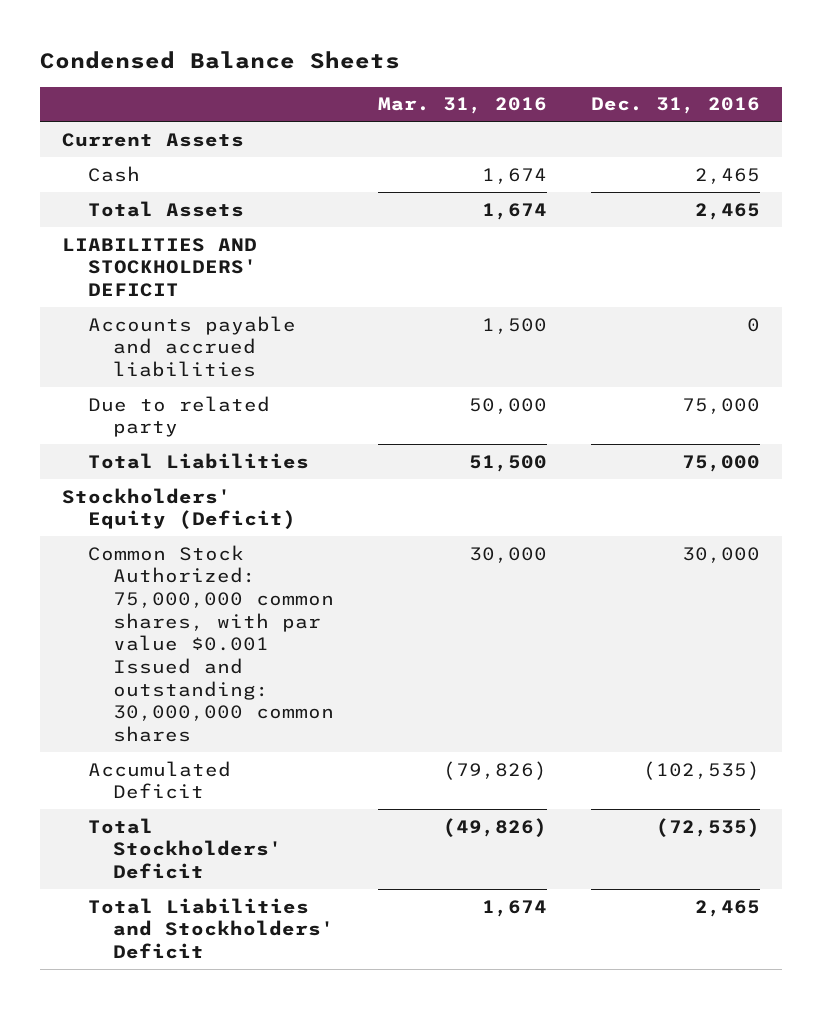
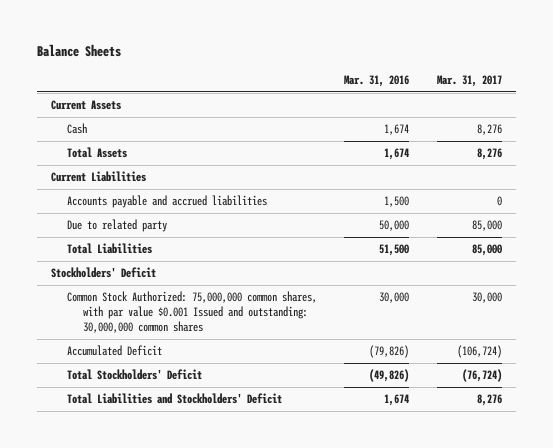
[40,51,401,70] Condensed Balance Sheets -> [37,43,122,57] Balance Sheets
[590,97,760,115] Dec. 31, 2016 -> none
none -> [436,75,502,88] Mar. 31, 2017
[62,237,258,297] LIABILITIES AND STOCKHOLDERS' DEFICIT -> none
none -> [50,171,146,183] Current Liabilities
[62,487,296,530] Stockholders' Equity (Deficit) -> [50,267,156,279] Stockholders' Deficit

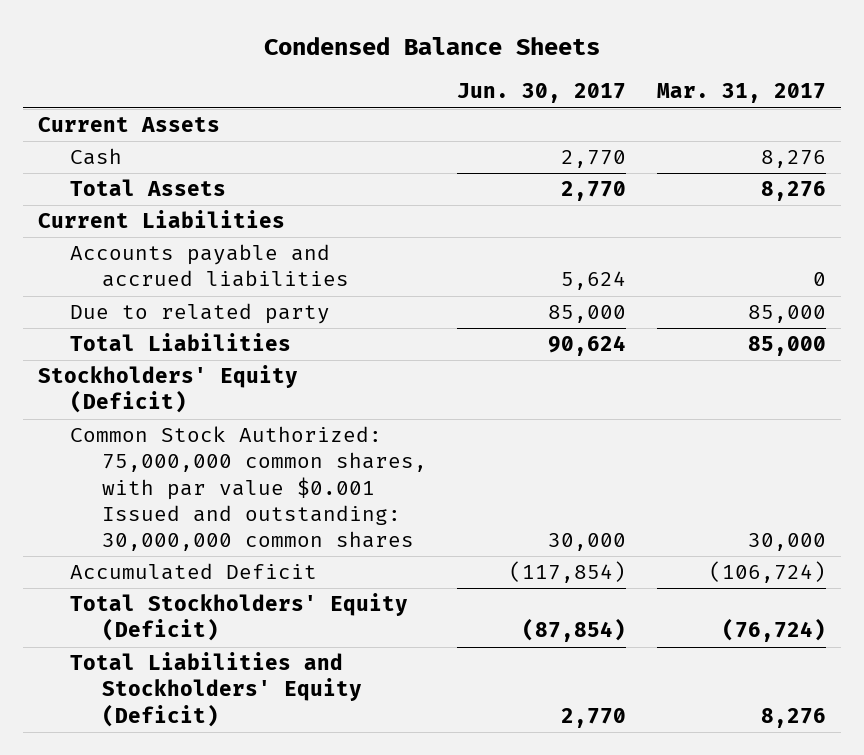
[37,43,122,57] Balance Sheets -> [263,36,600,55] Condensed Balance Sheets
[344,75,410,88] Mar. 31, 2016 -> none
none -> [457,83,627,104] Jun. 30, 2017
[50,267,156,279] Stockholders' Deficit -> [38,365,299,414] Stockholders' Equity (Deficit)
[66,369,202,381] Total Stockholders' Deficit -> [70,593,409,642] Total Stockholders' Equity (Deficit)
[66,393,282,405] Total Liabilities and Stockholders' Deficit -> [70,652,363,727] Total Liabilities and Stockholders' Equity (Deficit)

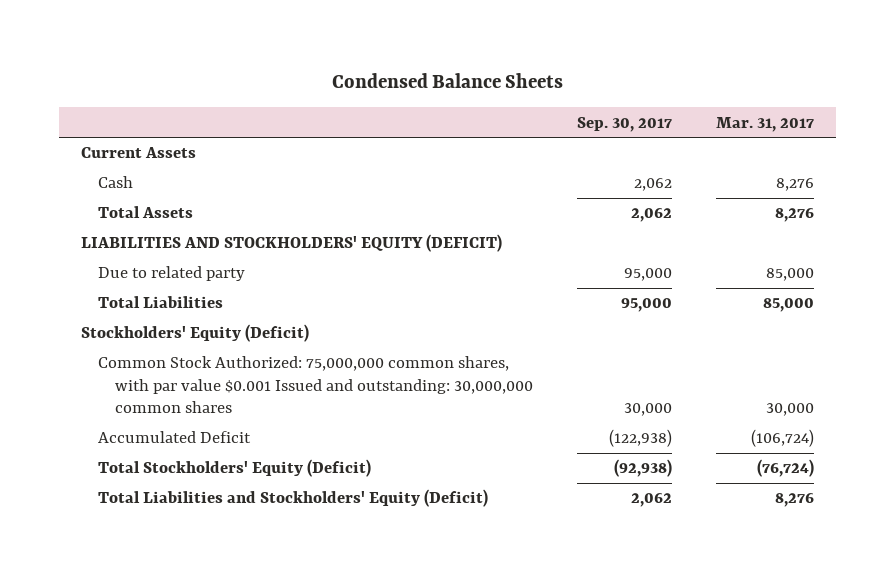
[457,83,627,104] Jun. 30, 2017 -> none
none -> [577,116,673,132] Sep. 30, 2017
[38,210,286,229] Current Liabilities -> none
[70,244,350,288] Accounts payable and accrued liabilities -> none
none -> [80,234,502,253] LIABILITIES AND STOCKHOLDERS' EQUITY (DEFICIT)

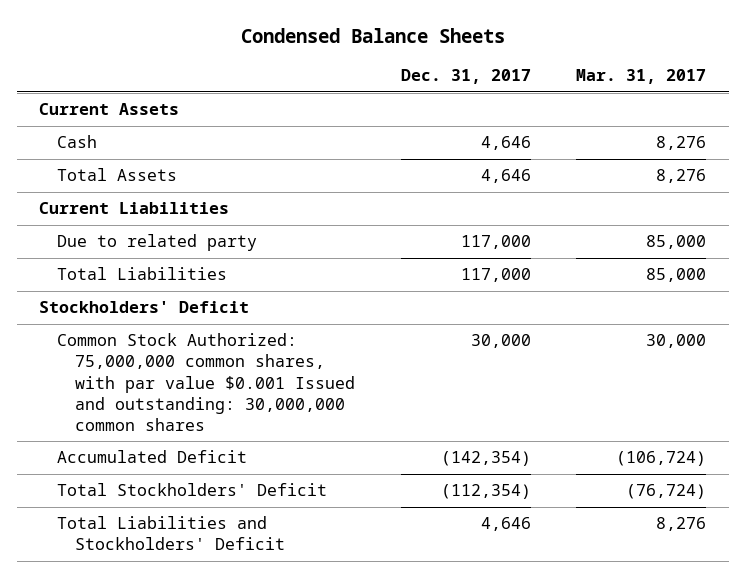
[577,116,673,132] Sep. 30, 2017 -> none
none -> [400,69,531,85] Dec. 31, 2017
[80,234,502,253] LIABILITIES AND STOCKHOLDERS' EQUITY (DEFICIT) -> none
none -> [39,202,230,215] Current Liabilities
[80,324,309,343] Stockholders' Equity (Deficit) -> [39,301,250,314] Stockholders' Deficit
[98,459,372,478] Total Stockholders' Equity (Deficit) -> [57,483,328,497] Total Stockholders' Deficit
[98,489,489,508] Total Liabilities and Stockholders' Equity (Deficit) -> [57,516,286,551] Total Liabilities and Stockholders' Deficit

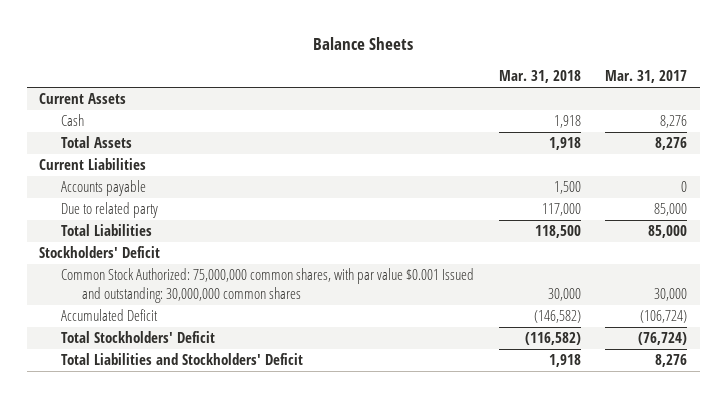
[240,27,505,43] Condensed Balance Sheets -> [313,37,414,51] Balance Sheets
[400,69,531,85] Dec. 31, 2017 -> none
none -> [498,70,581,84] Mar. 31, 2018
none -> [60,180,146,197] Accounts payable

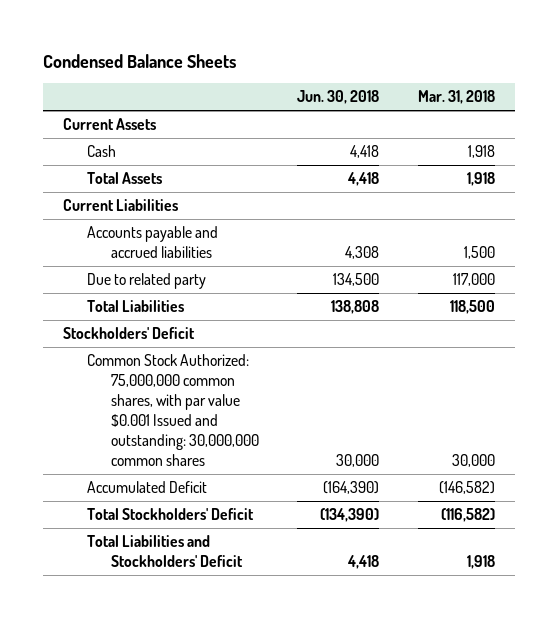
[313,37,414,51] Balance Sheets -> [43,53,237,68] Condensed Balance Sheets
[605,70,688,84] Mar. 31, 2017 -> none
none -> [297,90,380,105] Jun. 30, 2018
[60,180,146,197] Accounts payable -> [86,226,218,259] Accounts payable and accrued liabilities

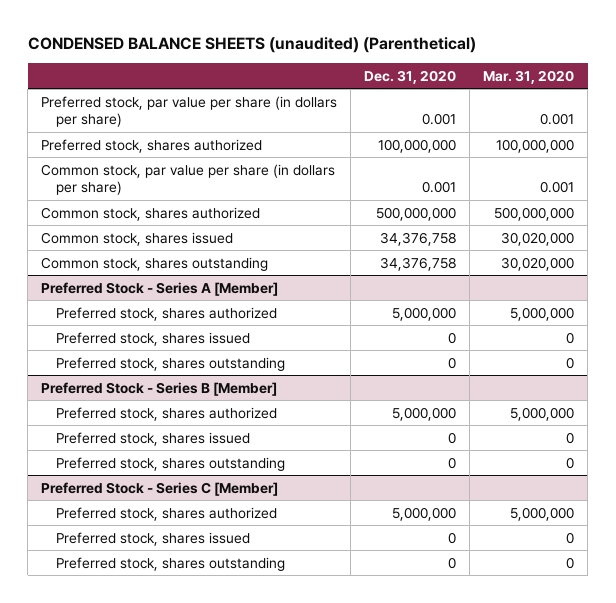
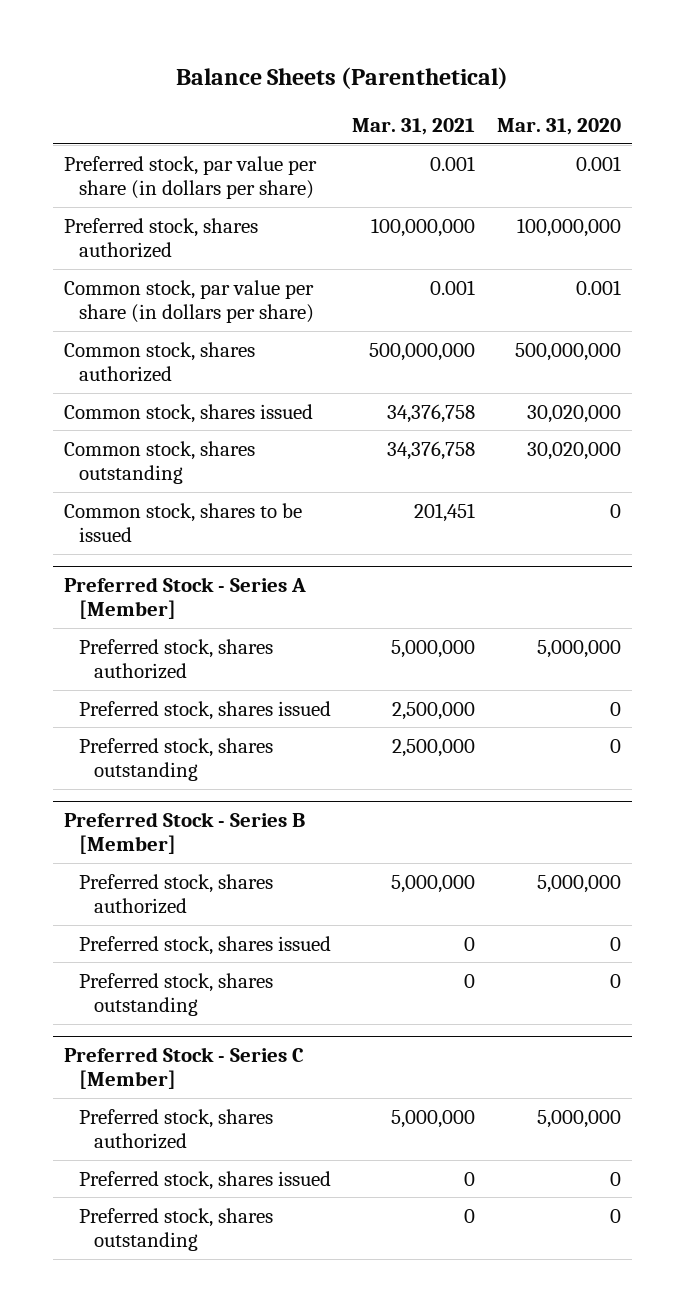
[27,37,476,54] CONDENSED BALANCE SHEETS (unaudited) (Parenthetical) -> [176,67,509,90] Balance Sheets (Parenthetical)
[364,69,457,84] Dec. 31, 2020 -> none
none -> [352,118,476,136] Mar. 31, 2021
none -> [63,502,302,543] Common stock, shares to be issued

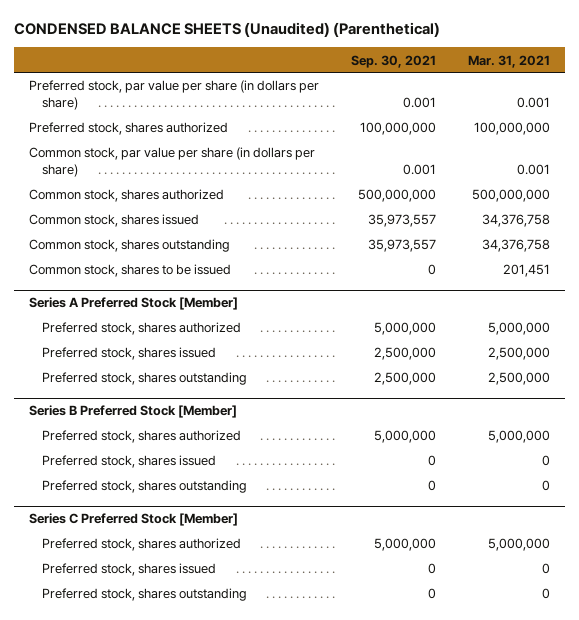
[176,67,509,90] Balance Sheets (Parenthetical) -> [13,22,440,38] CONDENSED BALANCE SHEETS (Unaudited) (Parenthetical)
[496,118,621,136] Mar. 31, 2020 -> none
none -> [351,54,437,68] Sep. 30, 2021
[63,576,306,620] Preferred Stock - Series A [Member] -> [29,297,239,311] Series A Preferred Stock [Member]
[63,811,305,855] Preferred Stock - Series B [Member] -> [29,405,238,419] Series B Preferred Stock [Member]
[63,1046,304,1090] Preferred Stock - Series C [Member] -> [29,513,239,527] Series C Preferred Stock [Member]

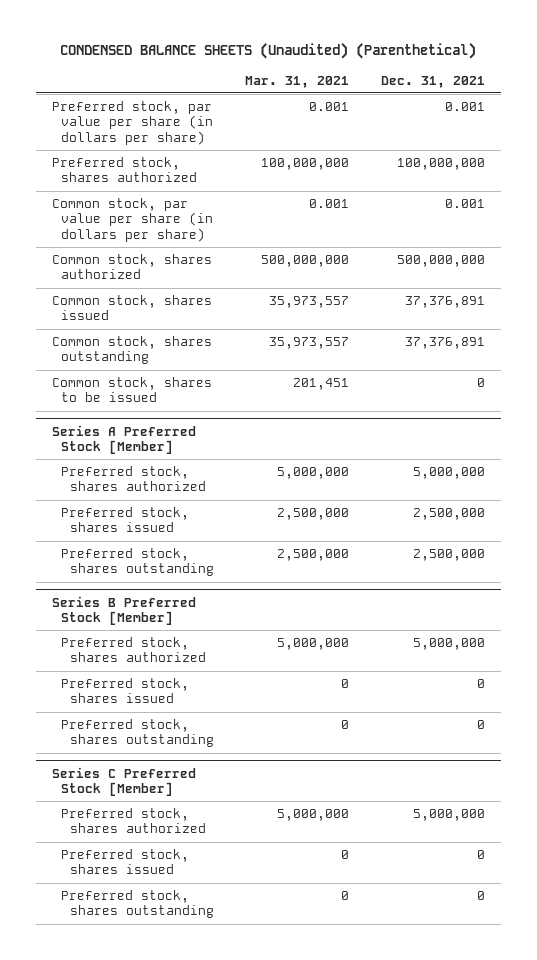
[351,54,437,68] Sep. 30, 2021 -> none
none -> [380,75,485,88] Dec. 31, 2021
[481,214,550,228] 34,376,758 -> [269,295,350,308] 35,973,557
[481,239,550,253] 34,376,758 -> [269,336,350,349] 35,973,557

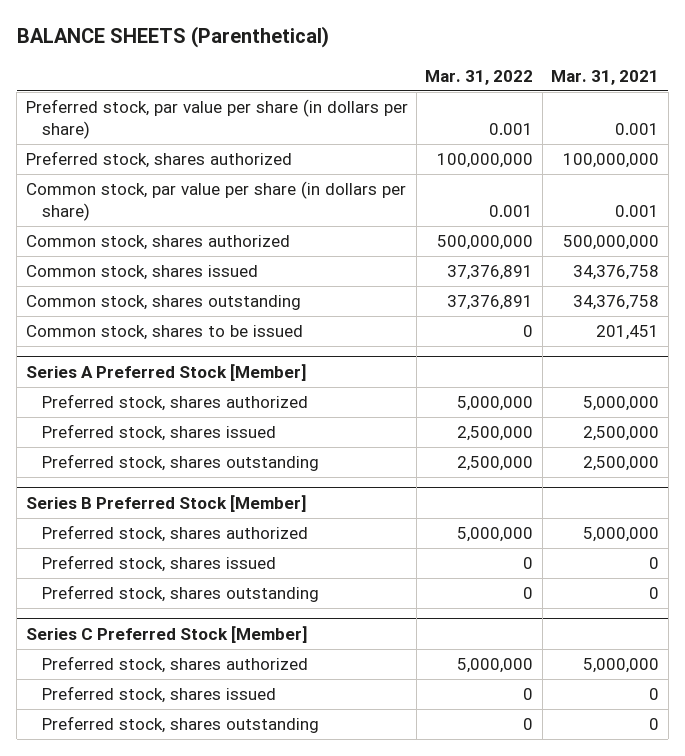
[60,43,477,60] CONDENSED BALANCE SHEETS (Unaudited) (Parenthetical) -> [16,26,329,49] BALANCE SHEETS (Parenthetical)
[380,75,485,88] Dec. 31, 2021 -> none
none -> [425,69,534,85] Mar. 31, 2022
[269,295,350,308] 35,973,557 -> [573,265,660,281] 34,376,758
[269,336,350,349] 35,973,557 -> [573,295,660,311] 34,376,758

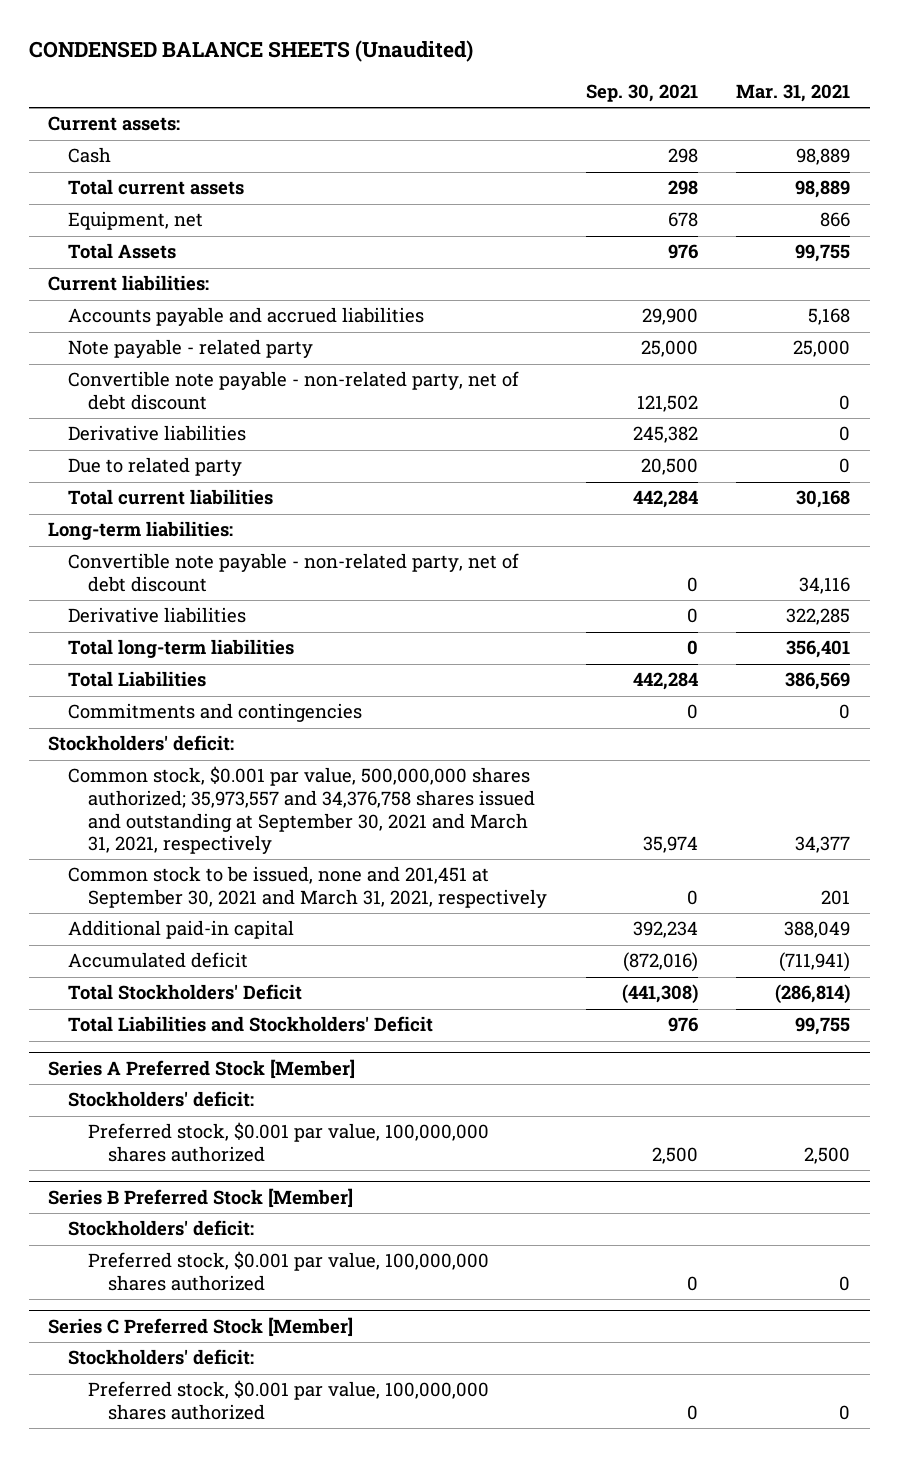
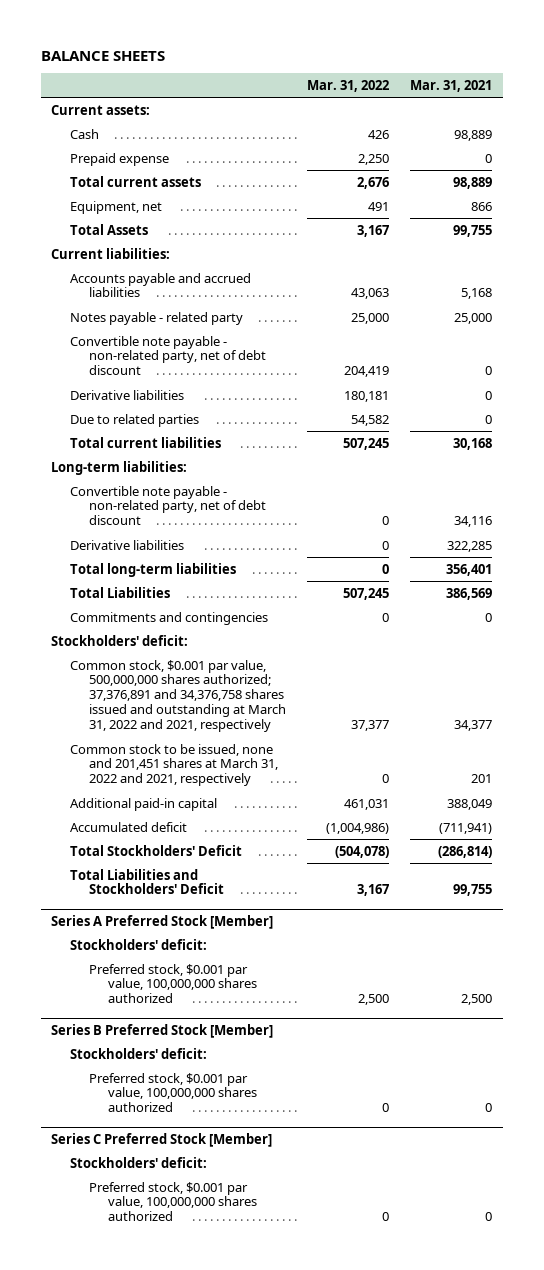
[28,40,473,63] CONDENSED BALANCE SHEETS (Unaudited) -> [40,50,165,61] BALANCE SHEETS
[585,84,698,103] Sep. 30, 2021 -> none
none -> [307,80,390,93] Mar. 31, 2022
none -> [70,152,170,166] Prepaid expense
[68,339,314,359] Note payable - related party -> [70,311,244,325] Notes payable - related party
[68,457,243,477] Due to related party -> [70,413,200,427] Due to related parties
[68,766,535,855] Common stock, $0.001 par value, 500,000,000 shares authorized; 35,973,557 and 34,376,758 shares issued and outstanding at September 30, 2021 and March 31, 2021, respectively -> [70,659,287,733] Common stock, $0.001 par value, 500,000,000 shares authorized; 37,376,891 and 34,376,758 shares issued and outstanding at March 31, 2022 and 2021, respectively
[68,866,547,908] Common stock to be issued, none and 201,451 at September 30, 2021 and March 31, 2021, respectively -> [70,743,279,787] Common stock to be issued, none and 201,451 shares at March 31, 2022 and 2021, respectively

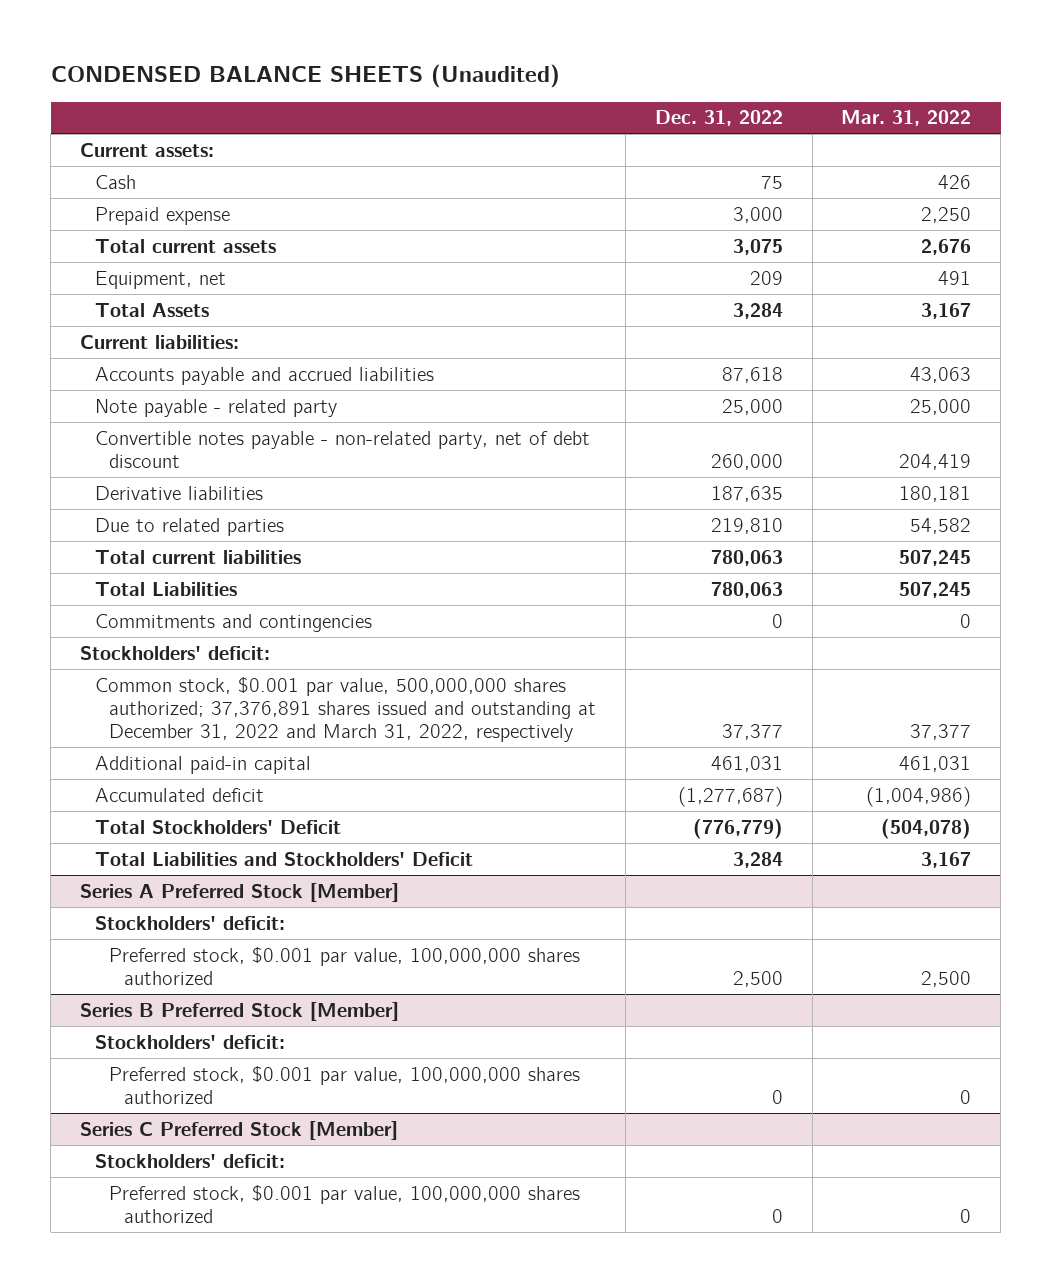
[40,50,165,61] BALANCE SHEETS -> [50,63,560,88] CONDENSED BALANCE SHEETS (Unaudited)
[410,80,493,93] Mar. 31, 2021 -> none
none -> [654,110,783,127] Dec. 31, 2022
[70,311,244,325] Notes payable - related party -> [94,398,337,417] Note payable - related party
[70,335,267,376] Convertible note payable - non-related party, net of debt discount -> [94,430,590,468] Convertible notes payable - non-related party, net of debt discount
[51,460,188,475] Long-term liabilities: -> none
[70,485,267,526] Convertible note payable - non-related party, net of debt discount -> none
[70,539,185,550] Derivative liabilities -> none
[70,562,237,577] Total long-term liabilities -> none
[70,743,279,787] Common stock to be issued, none and 201,451 shares at March 31, 2022 and 2021, respectively -> none
[70,659,287,733] Common stock, $0.001 par value, 500,000,000 shares authorized; 37,376,891 and 34,376,758 shares issued and outstanding at March 31, 2022 and 2021, respectively -> [94,676,597,743] Common stock, $0.001 par value, 500,000,000 shares authorized; 37,376,891 shares issued and outstanding at December 31, 2022 and March 31, 2022, respectively

